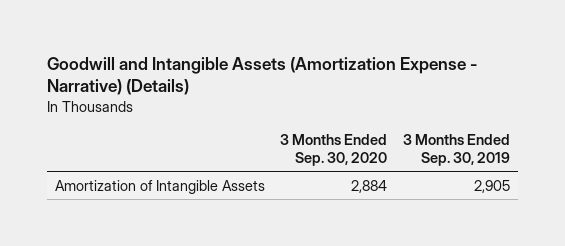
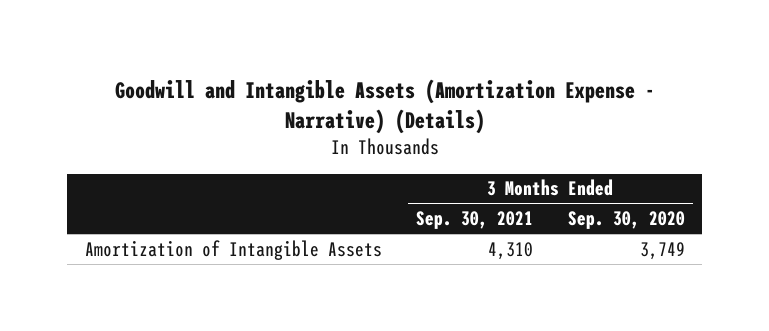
[403,134,511,167] 3 Months Ended Sep. 30, 2019 -> none
none -> [416,211,534,230] Sep. 30, 2021
[351,179,388,193] 2,884 -> [639,241,685,260] 3,749

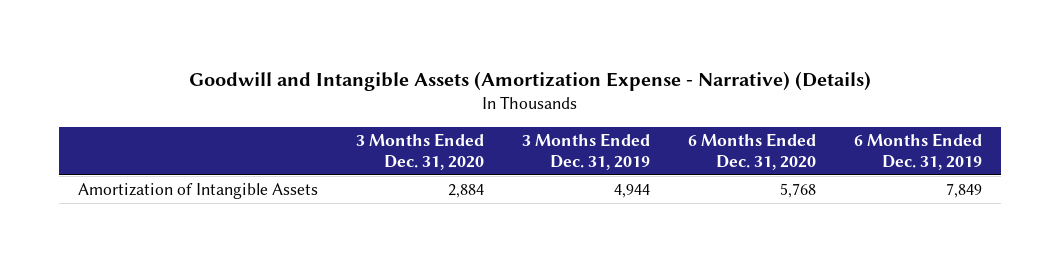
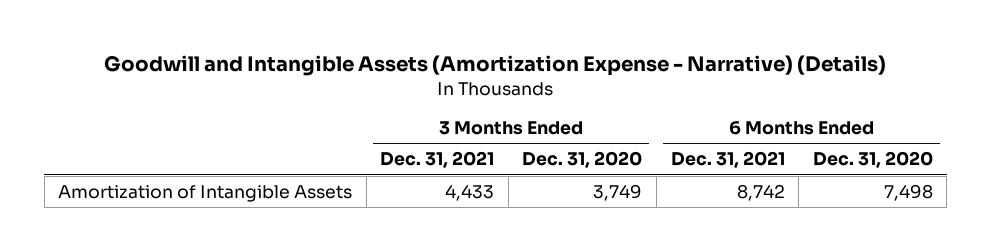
[521,132,650,171] 3 Months Ended Dec. 31, 2019 -> none
[853,132,982,171] 6 Months Ended Dec. 31, 2019 -> none
none -> [380,151,495,169] Dec. 31, 2021
none -> [670,151,785,169] Dec. 31, 2021
[447,184,484,199] 2,884 -> [593,183,643,201] 3,749
[779,183,816,199] 5,768 -> [883,183,933,201] 7,498

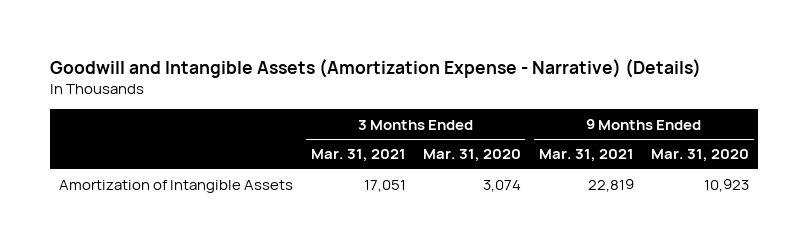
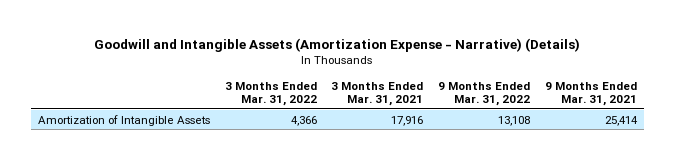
[423,149,522,163] Mar. 31, 2020 -> none
[651,149,750,163] Mar. 31, 2020 -> none
none -> [224,81,317,107] 3 Months Ended Mar. 31, 2022
none -> [437,81,530,107] 9 Months Ended Mar. 31, 2022
[363,180,406,193] 17,051 -> [391,115,424,126] 17,916
[587,179,634,193] 22,819 -> [604,115,638,126] 25,414

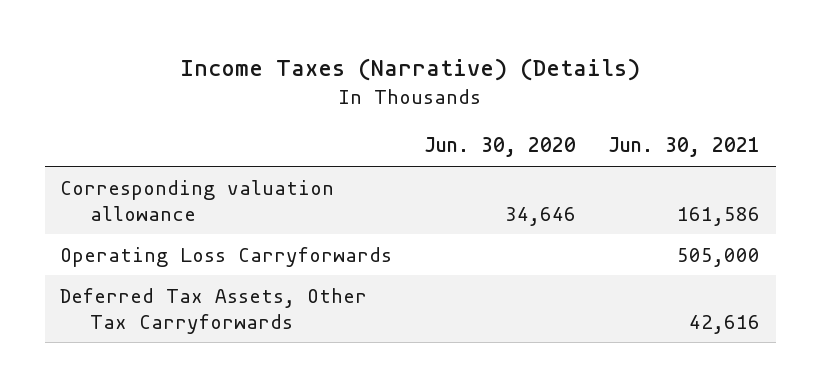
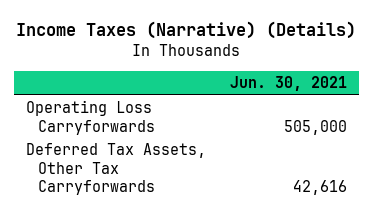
[424,137,577,158] Jun. 30, 2020 -> none
[60,179,335,221] Corresponding valuation allowance -> none

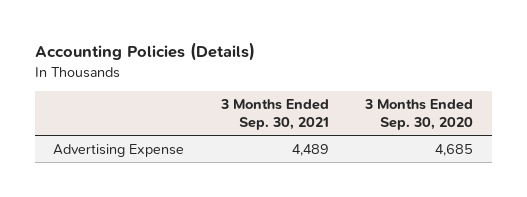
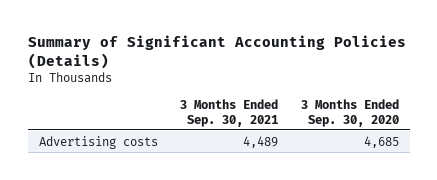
[34,42,255,62] Accounting Policies (Details) -> [27,34,406,69] Summary of Significant Accounting Policies (Details)
[53,143,185,157] Advertising Expense -> [38,135,158,149] Advertising costs

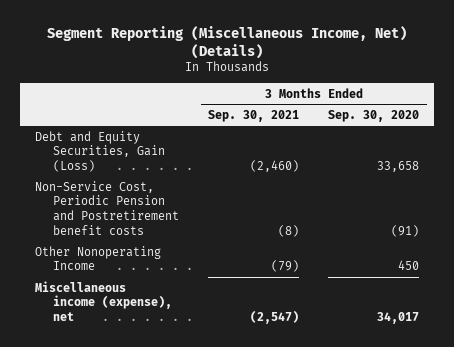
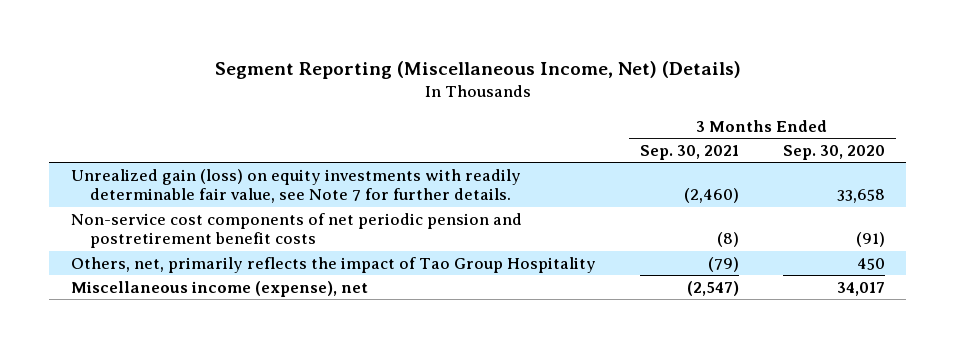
[34,130,165,172] Debt and Equity Securities, Gain (Loss) -> [71,168,522,204] Unrealized gain (loss) on equity investments with readily determinable fair value, see Note 7 for further details.
[34,180,179,235] Non-Service Cost, Periodic Pension and Postretirement benefit costs -> [71,212,523,249] Non-service cost components of net periodic pension and postretirement benefit costs
[34,245,161,271] Other Nonoperating Income -> [71,256,597,273] Others, net, primarily reflects the impact of Tao Group Hospitality

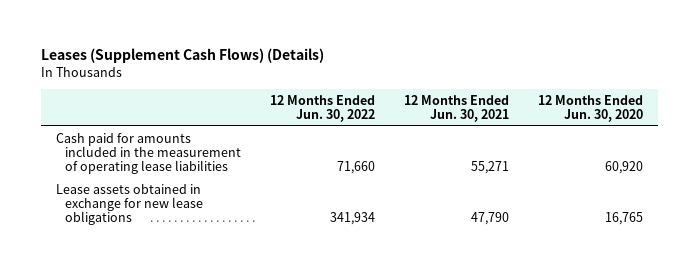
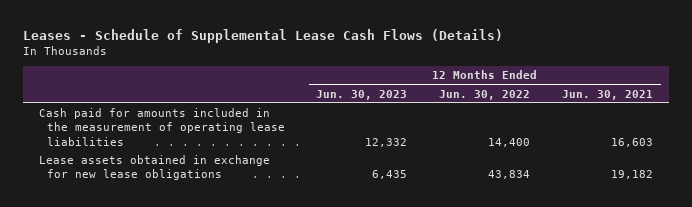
[40,47,324,63] Leases (Supplement Cash Flows) (Details) -> [23,29,504,44] Leases - Schedule of Supplemental Lease Cash Flows (Details)
[538,94,644,122] 12 Months Ended Jun. 30, 2020 -> none
none -> [316,89,408,100] Jun. 30, 2023
[336,161,375,175] 71,660 -> [488,137,531,147] 14,400
[471,161,510,175] 55,271 -> [610,137,653,147] 16,603
[329,212,375,226] 341,934 -> [488,170,531,180] 43,834
[471,212,510,226] 47,790 -> [610,170,653,180] 19,182

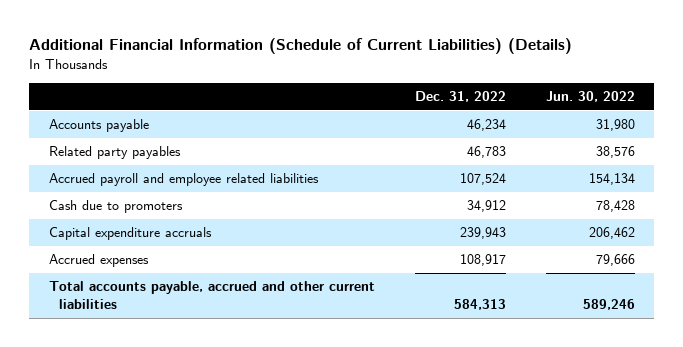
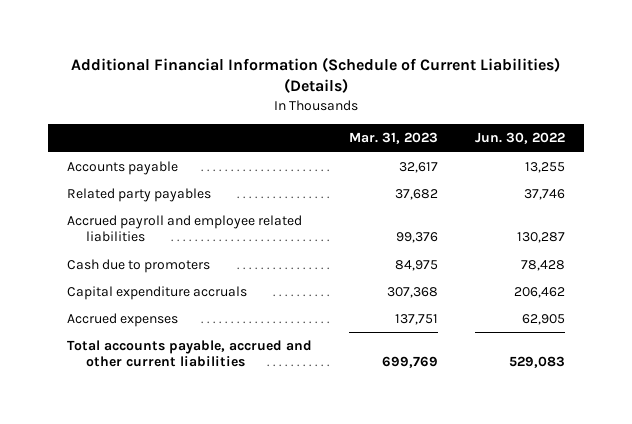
[414,91,506,103] Dec. 31, 2022 -> none
none -> [348,132,438,145] Mar. 31, 2023
[595,119,635,132] 31,980 -> [525,162,566,174] 13,255
[595,146,635,159] 38,576 -> [524,189,566,201] 37,746
[588,173,635,186] 154,134 -> [517,232,566,244] 130,287
[595,254,635,267] 79,666 -> [522,314,566,326] 62,905
[582,299,635,311] 589,246 -> [509,356,566,369] 529,083

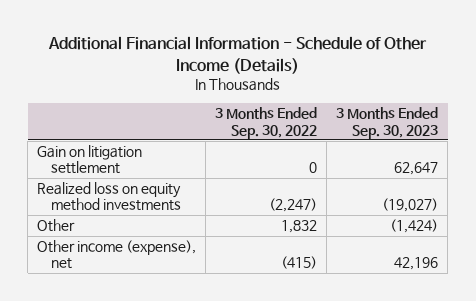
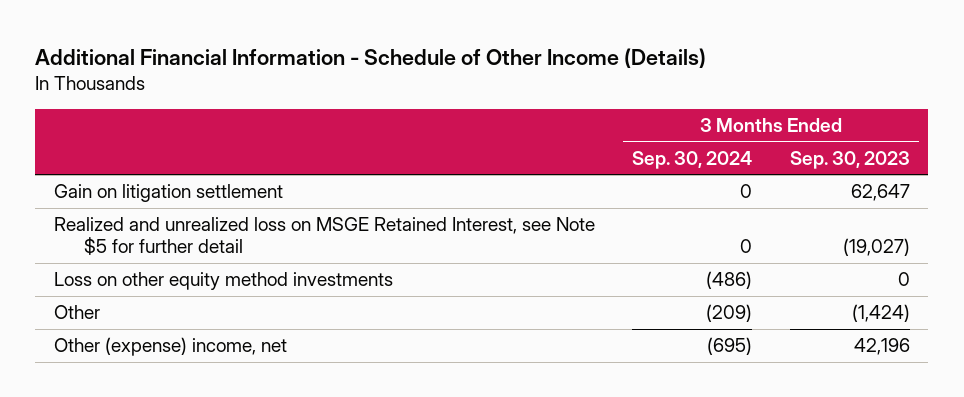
[215,107,318,139] 3 Months Ended Sep. 30, 2022 -> none
none -> [632,150,753,169] Sep. 30, 2024
[37,182,182,212] Realized loss on equity method investments -> [54,217,596,256] Realized and unrealized loss on MSGE Retained Interest, see Note $5 for further detail
none -> [54,272,394,291] Loss on other equity method investments
[37,240,197,270] Other income (expense), net -> [54,337,288,357] Other (expense) income, net

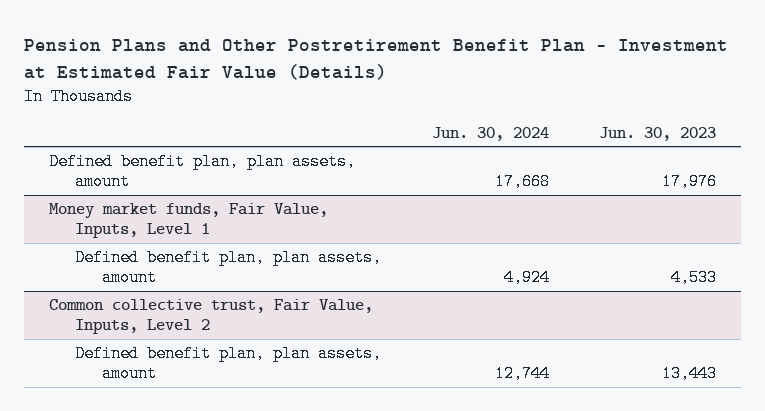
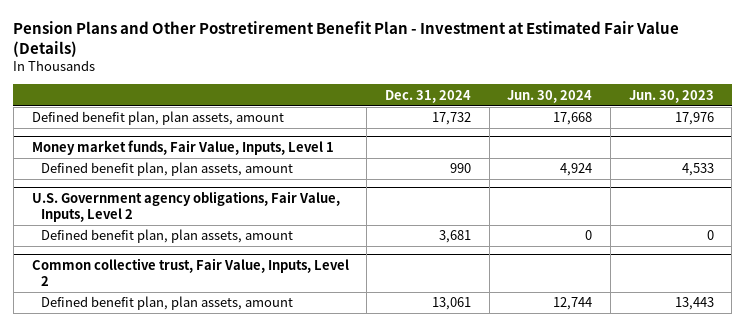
none -> [384,89,471,103] Dec. 31, 2024
none -> [31,190,340,223] U.S. Government agency obligations, Fair Value, Inputs, Level 2
none -> [40,229,293,244] Defined benefit plan, plan assets, amount

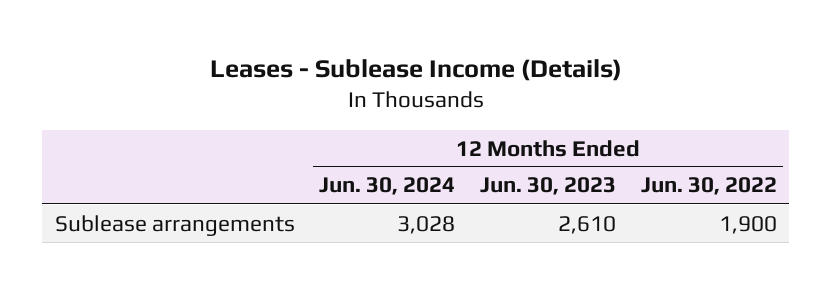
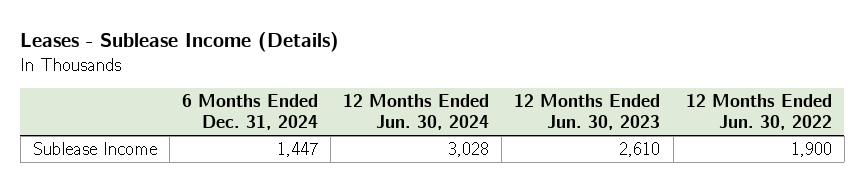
none -> [181,94,318,131] 6 Months Ended Dec. 31, 2024
[54,214,295,236] Sublease arrangements -> [32,142,157,156] Sublease Income

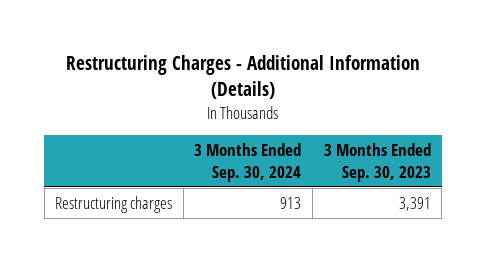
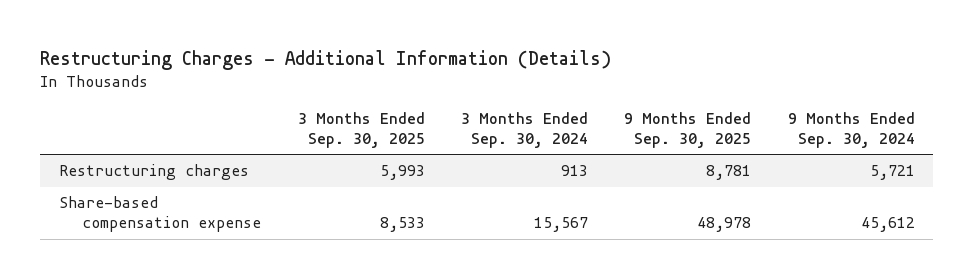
[323,143,431,182] 3 Months Ended Sep. 30, 2023 -> none
none -> [297,111,425,148] 3 Months Ended Sep. 30, 2025
none -> [624,111,752,148] 9 Months Ended Sep. 30, 2025
none -> [787,111,915,148] 9 Months Ended Sep. 30, 2024
none -> [58,196,262,233] Share-based compensation expense

